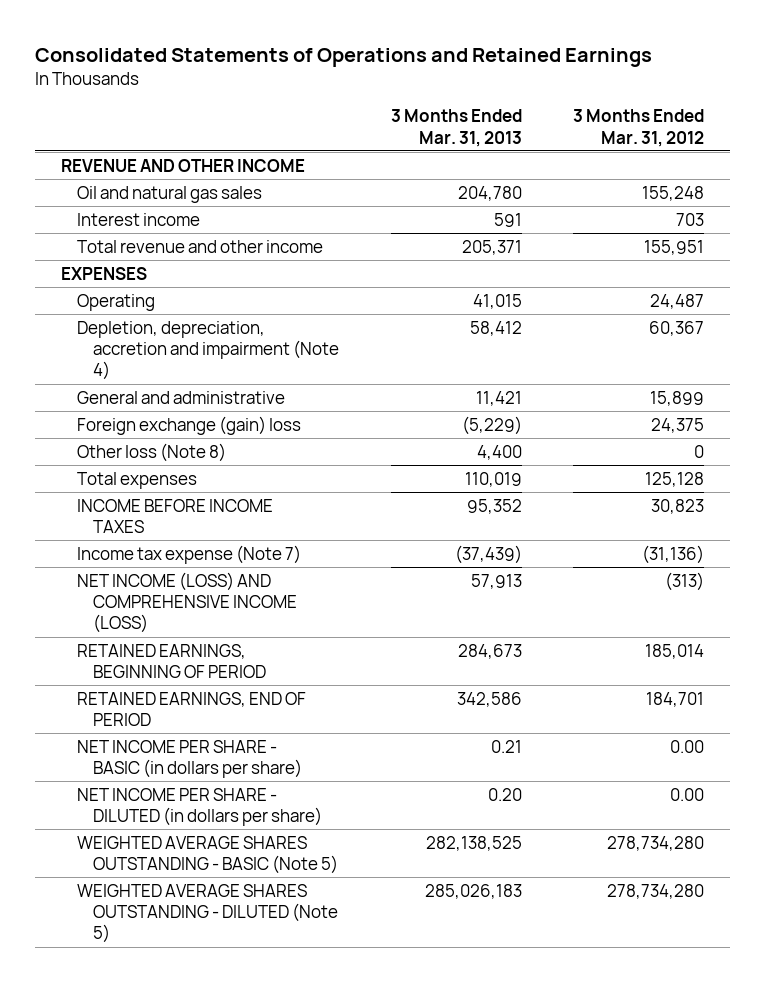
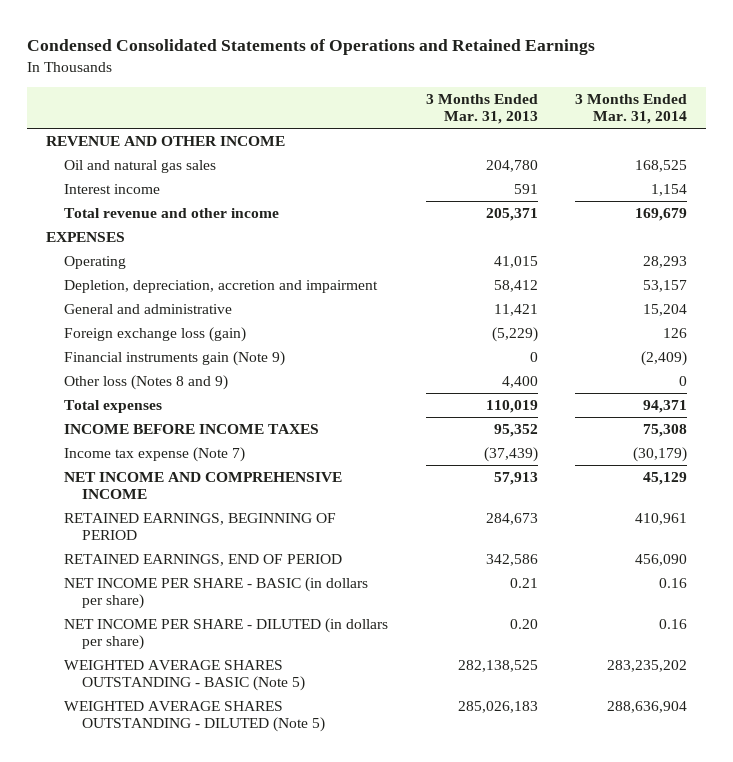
[35,47,653,67] Consolidated Statements of Operations and Retained Earnings -> [27,38,596,55] Condensed Consolidated Statements of Operations and Retained Earnings
[573,109,705,147] 3 Months Ended Mar. 31, 2012 -> none
none -> [575,93,688,125] 3 Months Ended Mar. 31, 2014
[77,320,340,381] Depletion, depreciation, accretion and impairment (Note 4) -> [64,279,379,293] Depletion, depreciation, accretion and impairment
[77,415,302,435] Foreign exchange (gain) loss -> [64,326,247,342] Foreign exchange loss (gain)
none -> [64,350,286,366] Financial instruments gain (Note 9)
[77,442,227,462] Other loss (Note 8) -> [64,374,229,390] Other loss (Notes 8 and 9)
[77,571,298,634] NET INCOME (LOSS) AND COMPREHENSIVE INCOME (LOSS) -> [64,471,343,500] NET INCOME AND COMPREHENSIVE INCOME

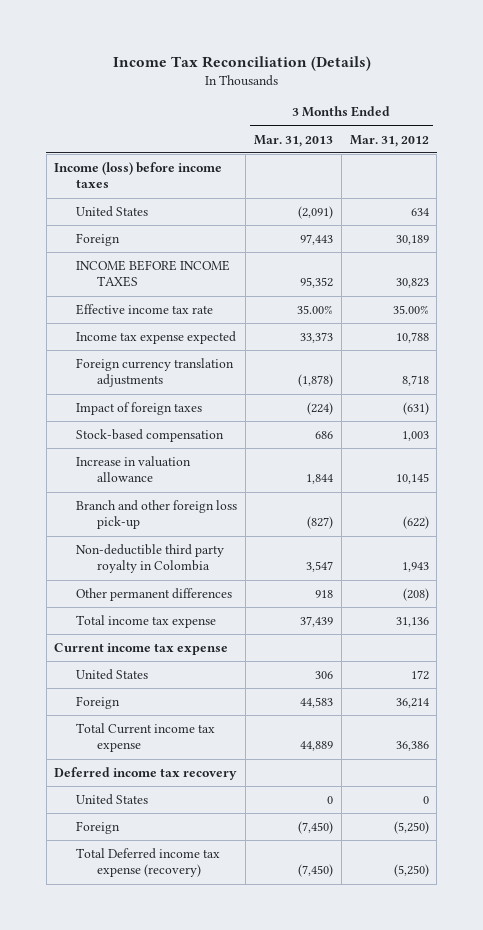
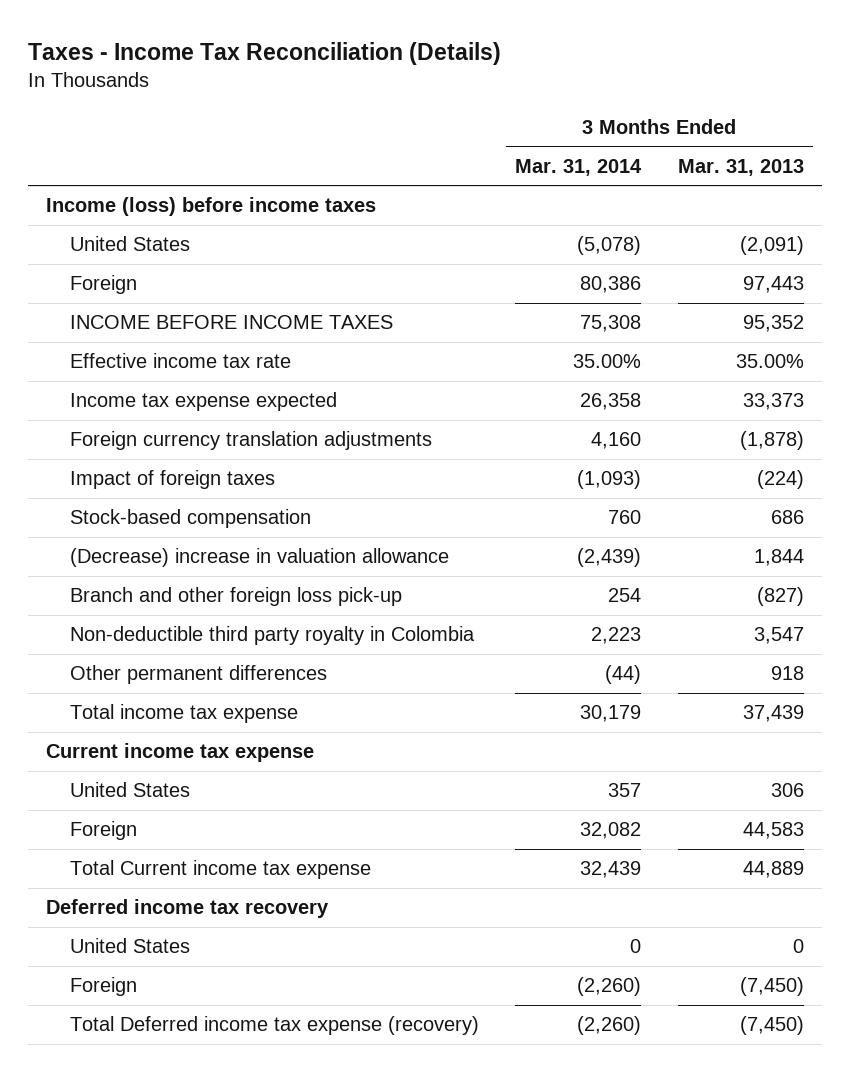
[112,56,371,72] Income Tax Reconciliation (Details) -> [28,41,502,65] Taxes - Income Tax Reconciliation (Details)
[349,134,429,147] Mar. 31, 2012 -> none
none -> [515,158,643,176] Mar. 31, 2014
[75,455,191,483] Increase in valuation allowance -> [70,548,450,568] (Decrease) increase in valuation allowance

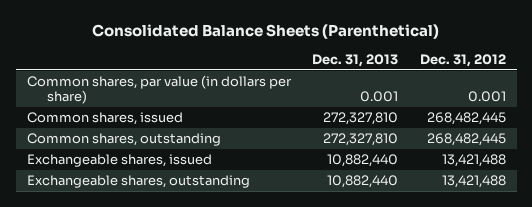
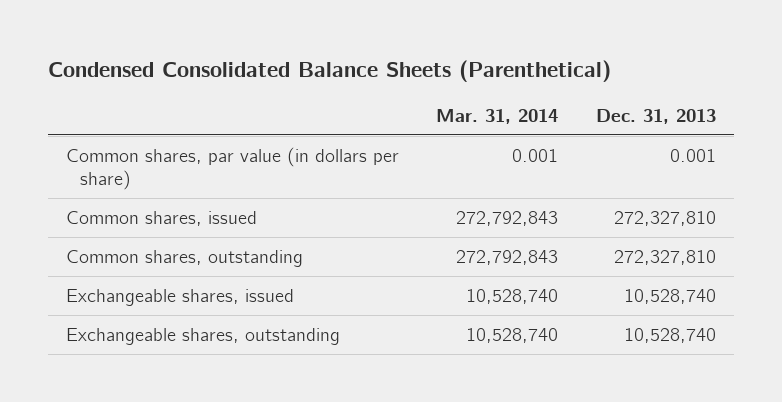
[92,23,440,39] Consolidated Balance Sheets (Parenthetical) -> [47,60,611,83] Condensed Consolidated Balance Sheets (Parenthetical)
[419,53,506,67] Dec. 31, 2012 -> none
none -> [436,109,559,125] Mar. 31, 2014
[327,154,399,168] 10,882,440 -> [623,288,716,304] 10,528,740
[327,175,399,189] 10,882,440 -> [623,327,716,343] 10,528,740

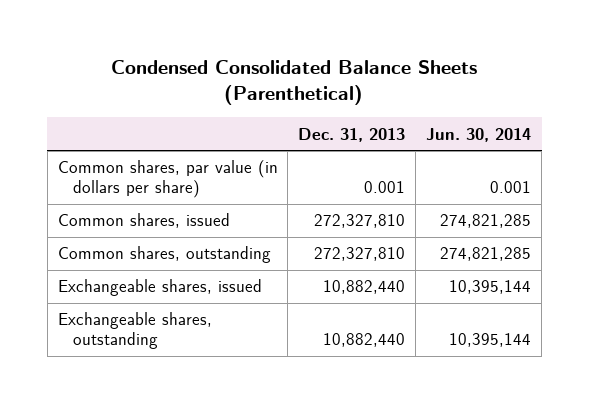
[436,109,559,125] Mar. 31, 2014 -> none
none -> [426,127,532,142] Jun. 30, 2014
[623,288,716,304] 10,528,740 -> [323,280,406,295] 10,882,440
[623,327,716,343] 10,528,740 -> [323,333,406,348] 10,882,440

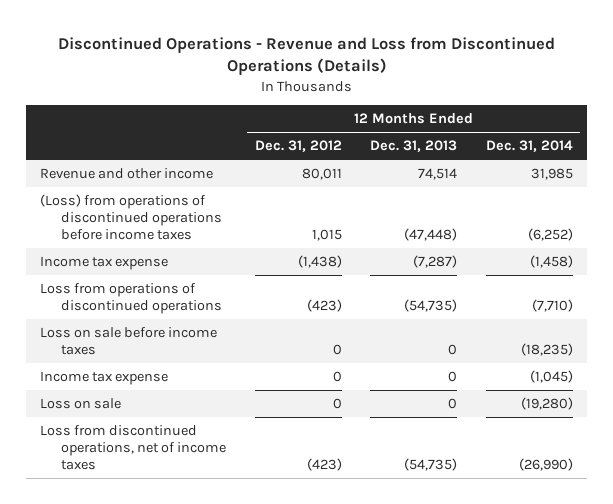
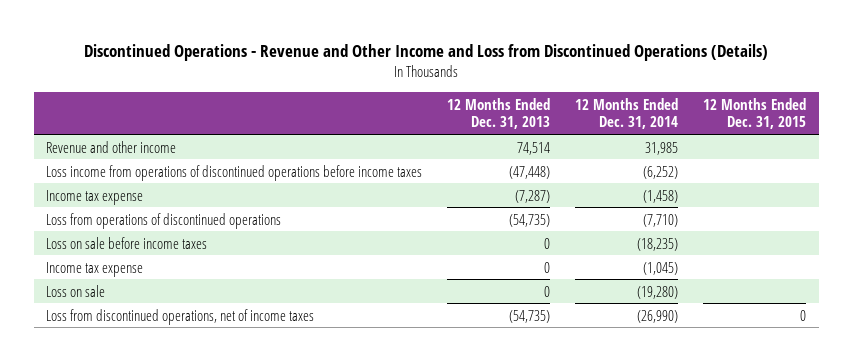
[57,36,555,76] Discontinued Operations - Revenue and Loss from Discontinued Operations (Details) -> [84,44,769,62] Discontinued Operations - Revenue and Other Income and Loss from Discontinued Operations (Details)
[254,140,342,153] Dec. 31, 2012 -> none
none -> [703,97,807,130] 12 Months Ended Dec. 31, 2015
[40,194,222,241] (Loss) from operations of discontinued operations before income taxes -> [46,164,423,181] Loss income from operations of discontinued operations before income taxes

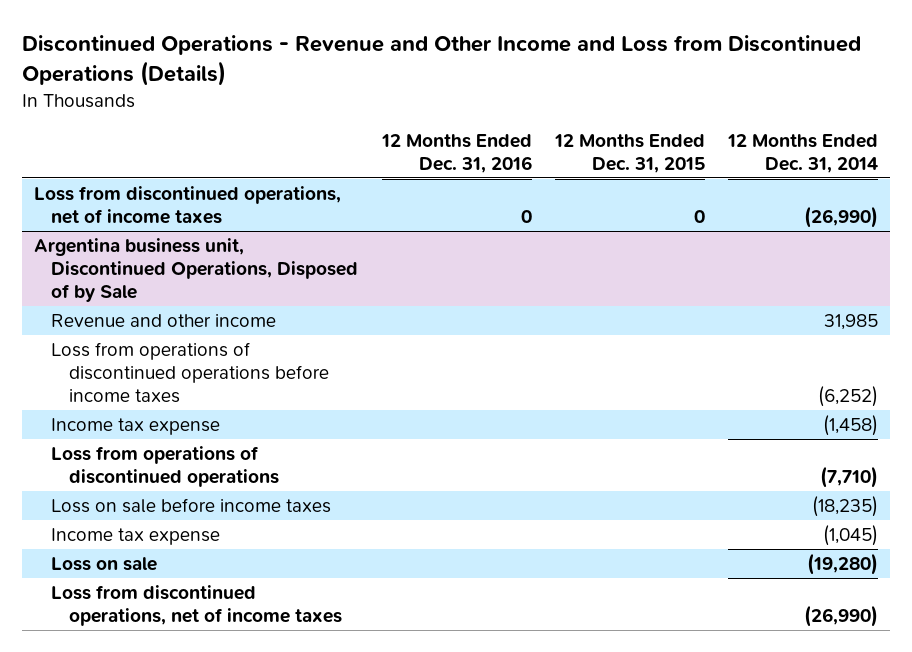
[447,97,551,130] 12 Months Ended Dec. 31, 2013 -> none
none -> [380,133,532,173] 12 Months Ended Dec. 31, 2016
[46,308,315,325] Loss from discontinued operations, net of income taxes -> [33,185,341,225] Loss from discontinued operations, net of income taxes
none -> [33,237,359,303] Argentina business unit, Discontinued Operations, Disposed of by Sale
[46,164,423,181] Loss income from operations of discontinued operations before income taxes -> [51,341,329,404] Loss from operations of discontinued operations before income taxes
none -> [51,584,342,627] Loss from discontinued operations, net of income taxes

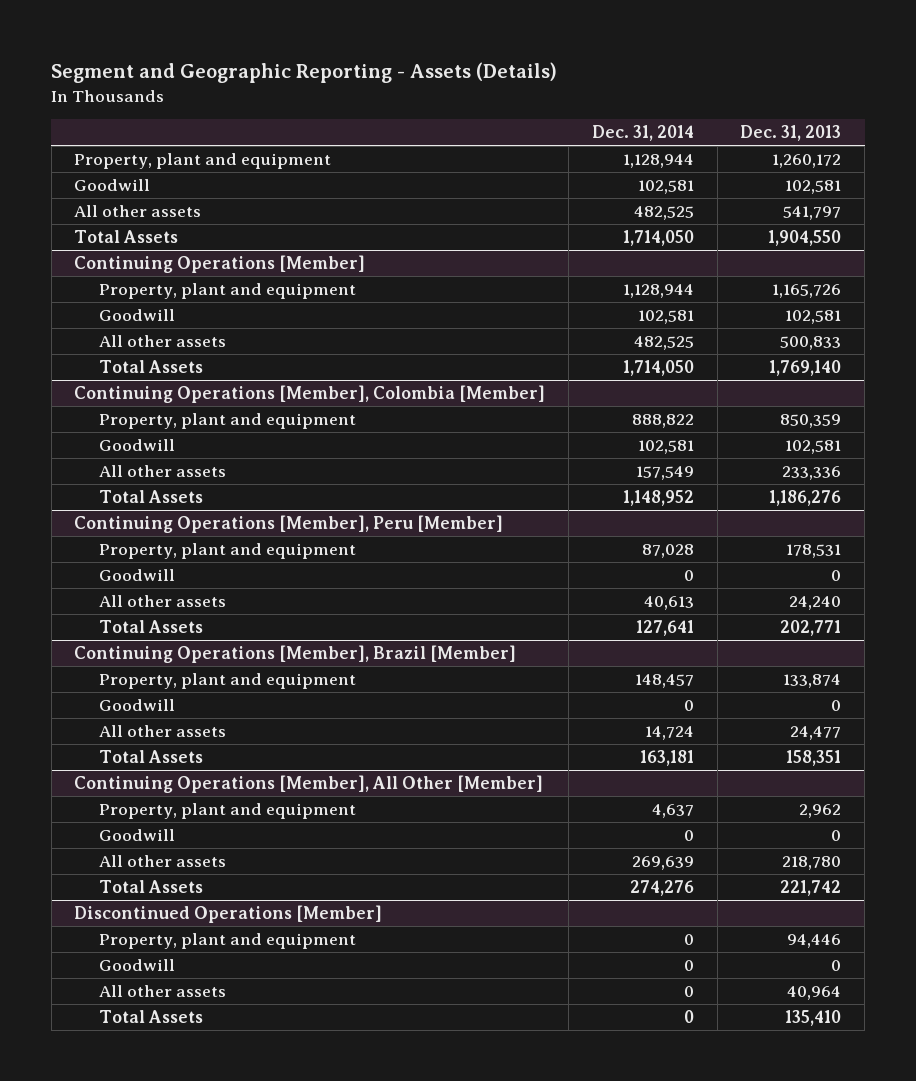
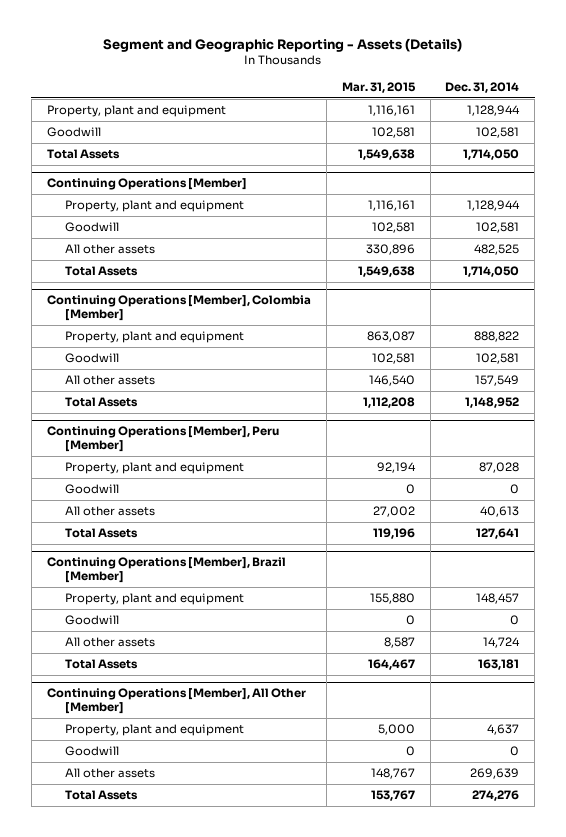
[740,125,842,142] Dec. 31, 2013 -> none
none -> [341,81,416,93] Mar. 31, 2015
[74,204,202,217] All other assets -> none
[74,904,383,923] Discontinued Operations [Member] -> none
[99,932,357,949] Property, plant and equipment -> none
[99,958,176,971] Goodwill -> none
[99,984,227,997] All other assets -> none
[99,1009,204,1023] Total Assets -> none

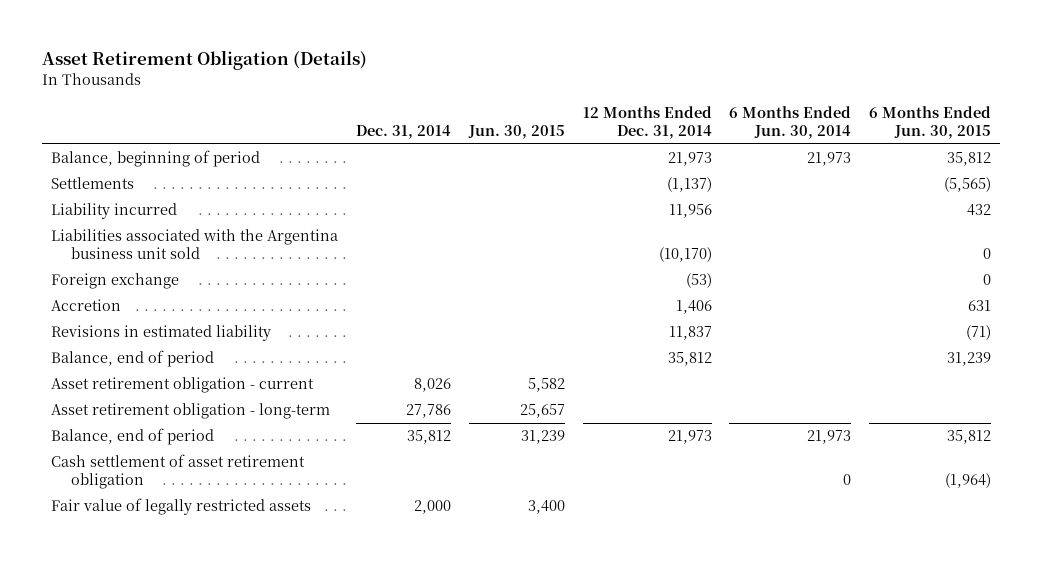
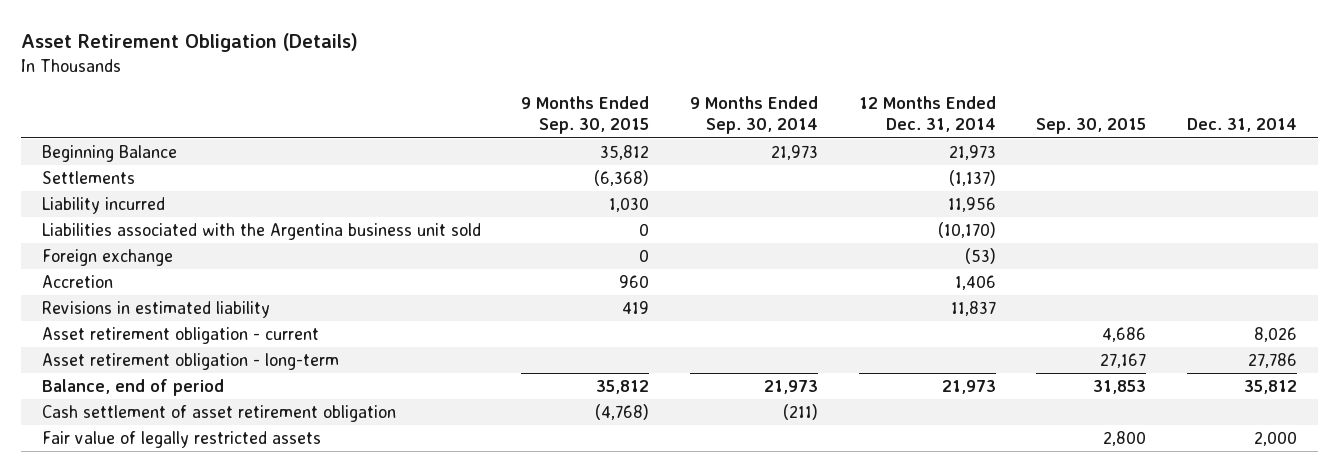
[467,124,565,139] Jun. 30, 2015 -> none
[729,105,852,139] 6 Months Ended Jun. 30, 2014 -> none
[869,105,992,139] 6 Months Ended Jun. 30, 2015 -> none
none -> [521,95,650,135] 9 Months Ended Sep. 30, 2015
none -> [690,95,819,135] 9 Months Ended Sep. 30, 2014
none -> [1036,118,1147,135] Sep. 30, 2015
[51,150,261,168] Balance, beginning of period -> [41,145,177,163] Beginning Balance
[51,350,215,368] Balance, end of period -> none

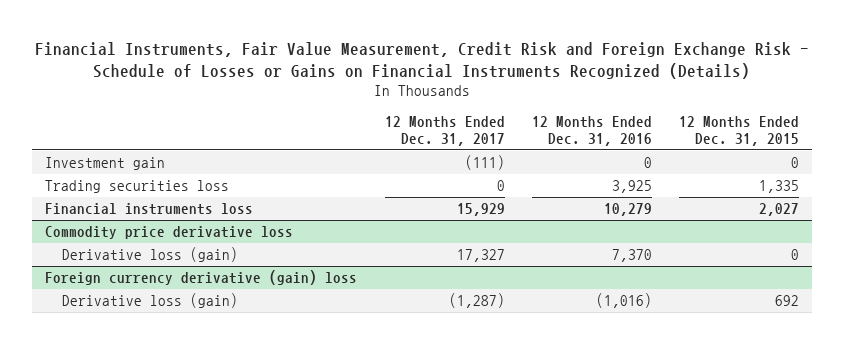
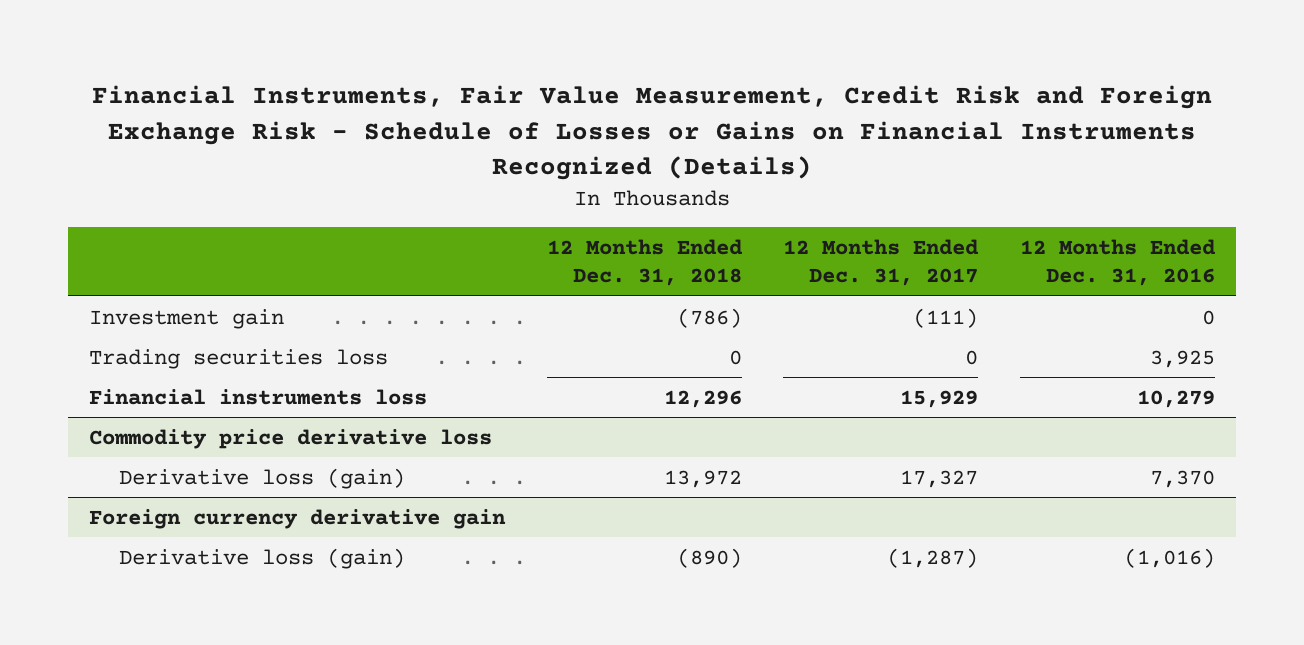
[678,115,799,146] 12 Months Ended Dec. 31, 2015 -> none
none -> [546,238,743,287] 12 Months Ended Dec. 31, 2018
[45,270,358,286] Foreign currency derivative (gain) loss -> [88,508,506,529] Foreign currency derivative gain

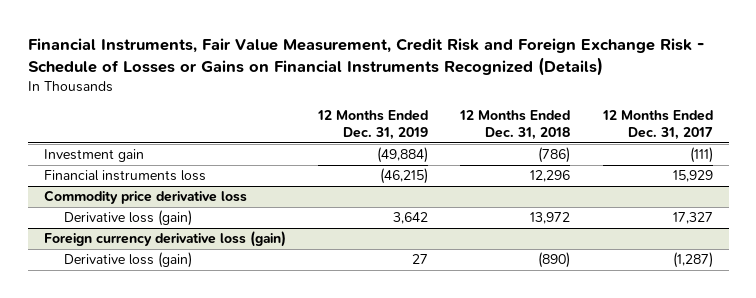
[1019,238,1216,287] 12 Months Ended Dec. 31, 2016 -> none
none -> [317,110,429,141] 12 Months Ended Dec. 31, 2019
[88,348,388,369] Trading securities loss -> none
[88,508,506,529] Foreign currency derivative gain -> [43,231,286,248] Foreign currency derivative loss (gain)

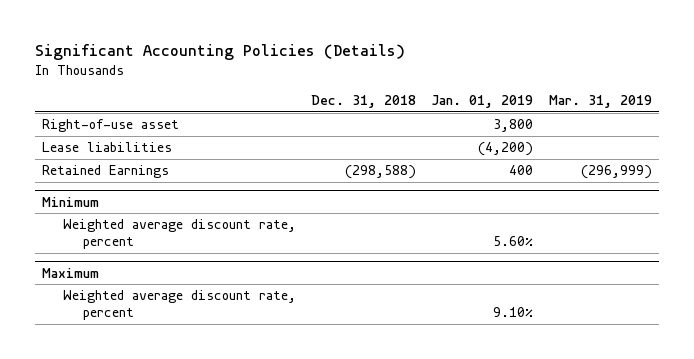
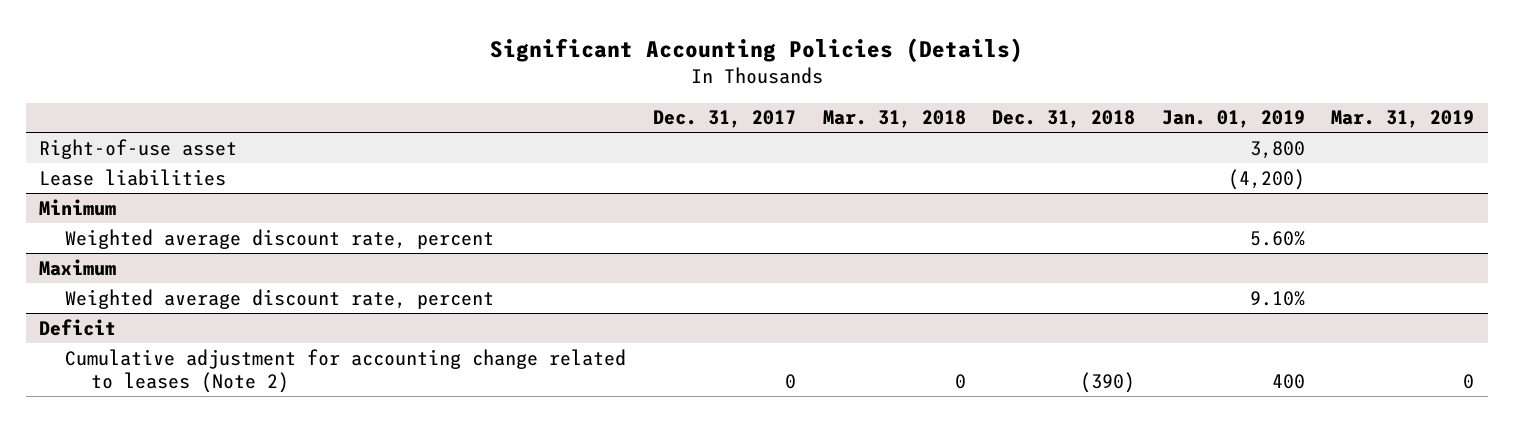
none -> [652,110,796,129] Dec. 31, 2017
none -> [822,110,966,129] Mar. 31, 2018
[42,165,170,179] Retained Earnings -> none
none -> [39,318,117,336] Deficit
none -> [65,348,627,394] Cumulative adjustment for accounting change related to leases (Note 2)

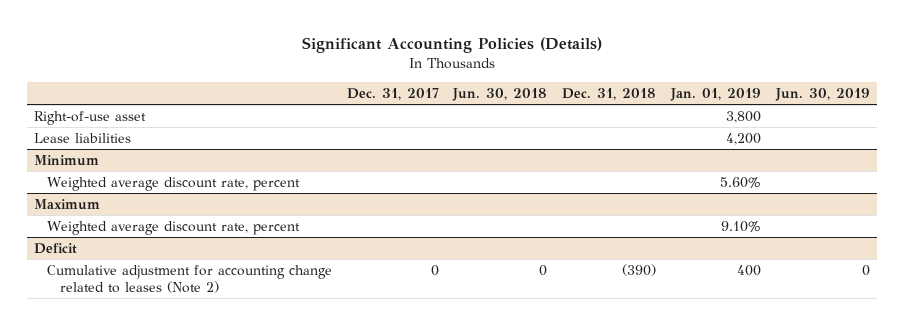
[822,110,966,129] Mar. 31, 2018 -> none
[1331,110,1475,129] Mar. 31, 2019 -> none
none -> [452,87,548,101] Jun. 30, 2018
none -> [774,87,870,101] Jun. 30, 2019
[1227,168,1305,190] (4,200) -> [725,132,761,145] 4,200

